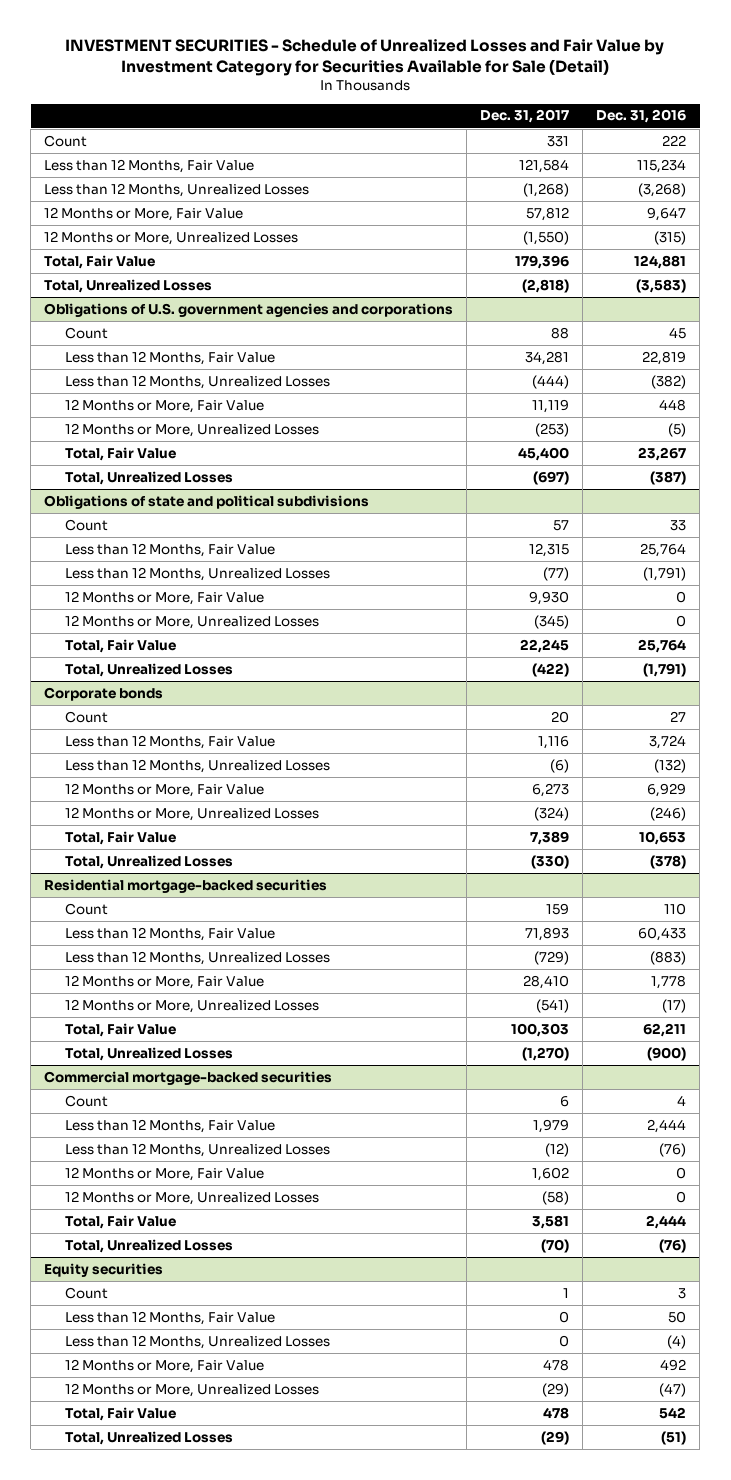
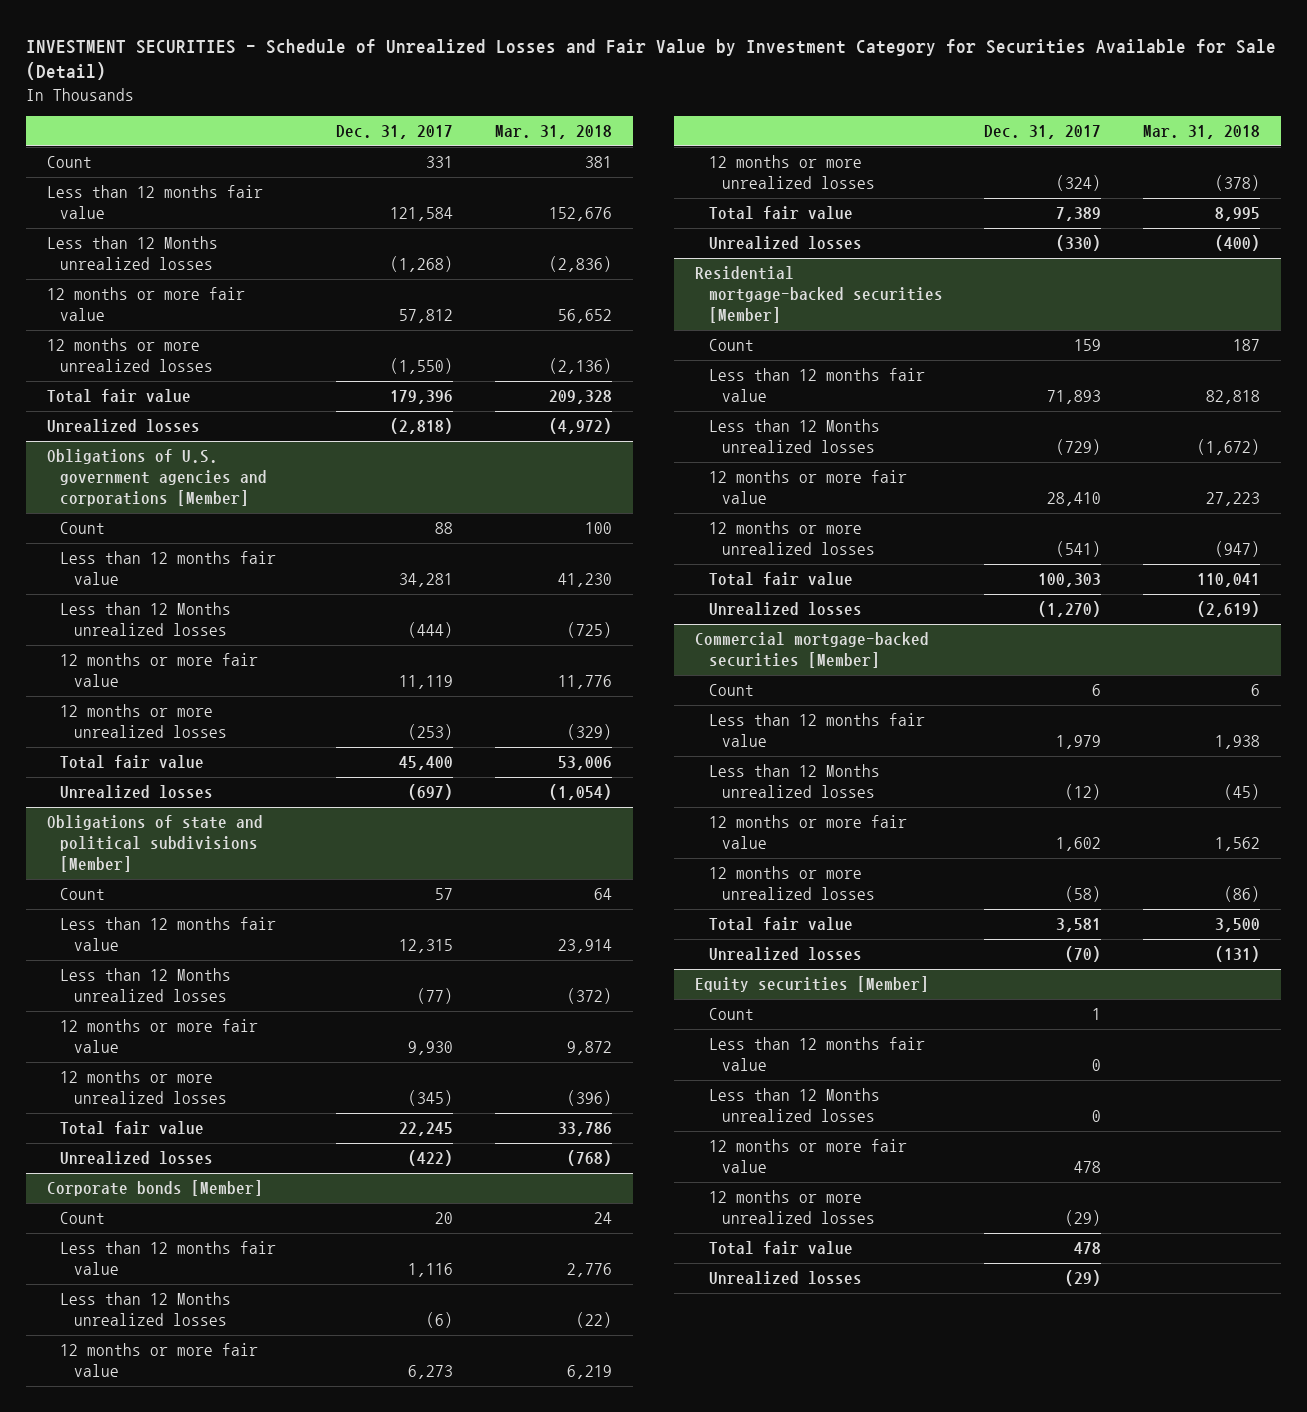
[596,109,687,124] Dec. 31, 2016 -> none
none -> [494,125,612,140] Mar. 31, 2018
[44,158,255,173] Less than 12 Months, Fair Value -> [46,185,263,220] Less than 12 months fair value
[44,182,310,197] Less than 12 Months, Unrealized Losses -> [46,236,218,271] Less than 12 Months unrealized losses
[44,206,244,221] 12 Months or More, Fair Value -> [46,287,245,322] 12 months or more fair value
[44,230,299,245] 12 Months or More, Unrealized Losses -> [46,338,214,373] 12 months or more unrealized losses
[44,254,156,269] Total, Fair Value -> [46,389,191,404] Total fair value
[44,278,213,293] Total, Unrealized Losses -> [46,419,200,433] Unrealized losses
[44,302,454,317] Obligations of U.S. government agencies and corporations -> [46,449,268,506] Obligations of U.S. government agencies and corporations [Member]
[65,350,276,365] Less than 12 Months, Fair Value -> [60,551,277,586] Less than 12 months fair value
[65,374,331,389] Less than 12 Months, Unrealized Losses -> [60,602,232,637] Less than 12 Months unrealized losses
[65,398,265,413] 12 Months or More, Fair Value -> [60,653,259,688] 12 months or more fair value
[65,422,320,437] 12 Months or More, Unrealized Losses -> [60,704,227,739] 12 months or more unrealized losses
[65,446,177,461] Total, Fair Value -> [60,755,205,770] Total fair value
[65,470,234,485] Total, Unrealized Losses -> [60,785,214,799] Unrealized losses
[44,494,370,509] Obligations of state and political subdivisions -> [46,815,263,872] Obligations of state and political subdivisions [Member]
[65,542,276,557] Less than 12 Months, Fair Value -> [60,917,277,952] Less than 12 months fair value
[65,566,331,581] Less than 12 Months, Unrealized Losses -> [60,968,232,1003] Less than 12 Months unrealized losses
[65,590,265,605] 12 Months or More, Fair Value -> [60,1019,259,1054] 12 months or more fair value
[65,614,320,629] 12 Months or More, Unrealized Losses -> [60,1070,227,1105] 12 months or more unrealized losses
[65,638,177,653] Total, Fair Value -> [60,1121,205,1136] Total fair value
[65,662,234,677] Total, Unrealized Losses -> [60,1151,214,1165] Unrealized losses
[44,686,164,701] Corporate bonds -> [46,1180,263,1197] Corporate bonds [Member]
[65,734,276,749] Less than 12 Months, Fair Value -> [60,1241,277,1276] Less than 12 months fair value
[65,758,331,773] Less than 12 Months, Unrealized Losses -> [60,1292,232,1327] Less than 12 Months unrealized losses
[65,782,265,797] 12 Months or More, Fair Value -> [60,1343,259,1378] 12 months or more fair value
[65,806,320,821] 12 Months or More, Unrealized Losses -> [708,155,876,190] 12 months or more unrealized losses
[65,830,177,845] Total, Fair Value -> [708,206,853,221] Total fair value
[65,854,234,869] Total, Unrealized Losses -> [708,236,862,250] Unrealized losses
[44,878,328,893] Residential mortgage-backed securities -> [695,266,943,323] Residential mortgage-backed securities [Member]
[65,926,276,941] Less than 12 Months, Fair Value -> [708,368,925,403] Less than 12 months fair value
[65,950,331,965] Less than 12 Months, Unrealized Losses -> [708,419,880,454] Less than 12 Months unrealized losses
[65,974,265,989] 12 Months or More, Fair Value -> [708,470,907,505] 12 months or more fair value
[65,998,320,1013] 12 Months or More, Unrealized Losses -> [708,521,876,556] 12 months or more unrealized losses
[65,1022,177,1037] Total, Fair Value -> [708,572,853,587] Total fair value
[65,1046,234,1061] Total, Unrealized Losses -> [708,602,862,616] Unrealized losses
[44,1070,333,1085] Commercial mortgage-backed securities -> [695,632,930,669] Commercial mortgage-backed securities [Member]
[65,1118,276,1133] Less than 12 Months, Fair Value -> [708,713,925,748] Less than 12 months fair value
[65,1142,331,1157] Less than 12 Months, Unrealized Losses -> [708,764,880,799] Less than 12 Months unrealized losses
[65,1166,265,1181] 12 Months or More, Fair Value -> [708,815,907,850] 12 months or more fair value
[65,1190,320,1205] 12 Months or More, Unrealized Losses -> [708,866,876,901] 12 months or more unrealized losses
[65,1214,177,1229] Total, Fair Value -> [708,917,853,932] Total fair value
[65,1238,234,1253] Total, Unrealized Losses -> [708,947,862,961] Unrealized losses
[44,1262,164,1277] Equity securities -> [695,976,930,993] Equity securities [Member]
[65,1310,276,1325] Less than 12 Months, Fair Value -> [708,1037,925,1072] Less than 12 months fair value
[65,1334,331,1349] Less than 12 Months, Unrealized Losses -> [708,1088,880,1123] Less than 12 Months unrealized losses
[65,1358,265,1373] 12 Months or More, Fair Value -> [708,1139,907,1174] 12 months or more fair value
[65,1382,320,1397] 12 Months or More, Unrealized Losses -> [708,1190,876,1225] 12 months or more unrealized losses
[65,1406,177,1421] Total, Fair Value -> [708,1241,853,1256] Total fair value
[65,1430,234,1445] Total, Unrealized Losses -> [708,1271,862,1285] Unrealized losses

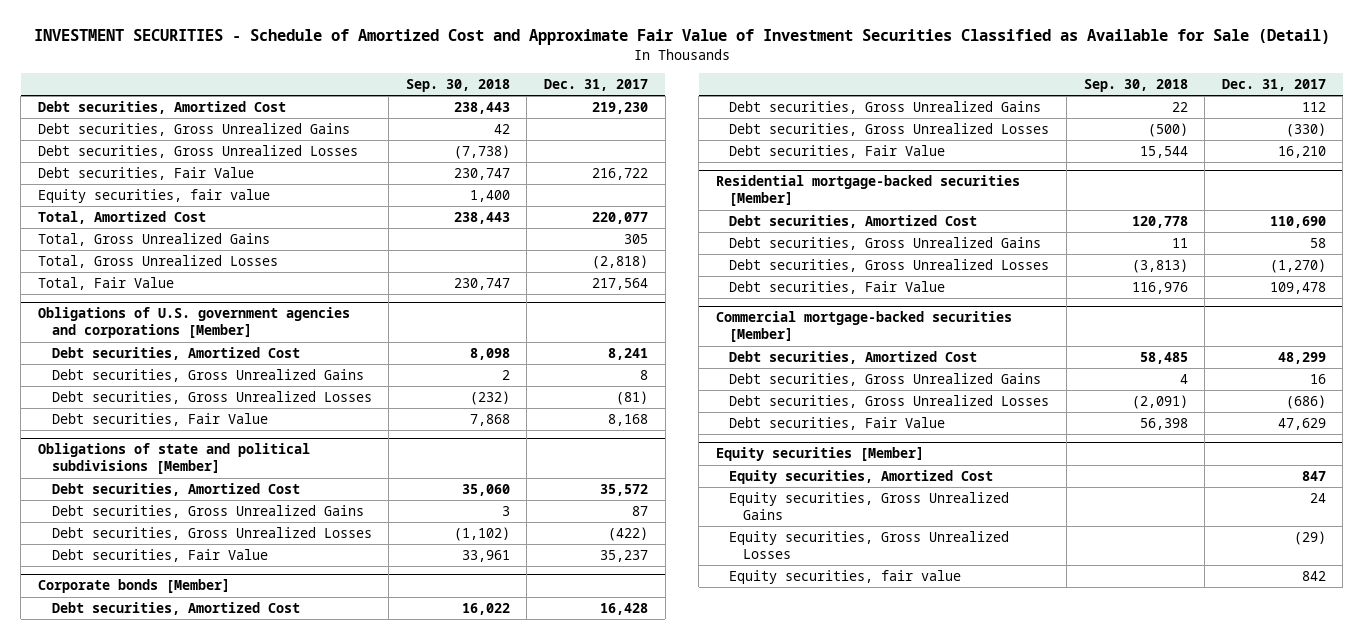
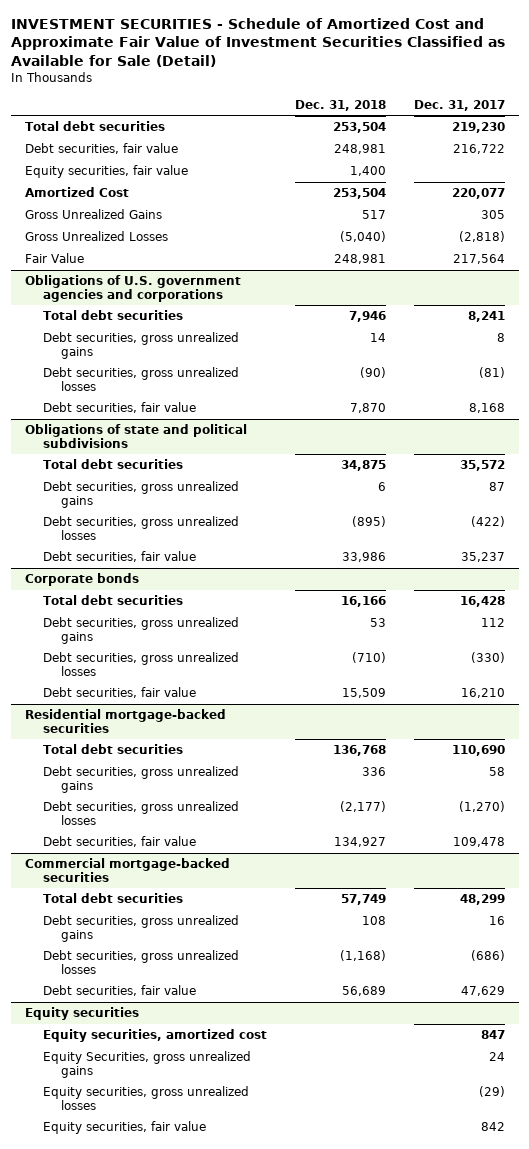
[405,78,510,92] Sep. 30, 2018 -> none
none -> [294,99,386,111] Dec. 31, 2018
[37,122,350,136] Debt securities, Gross Unrealized Gains -> none
[37,144,358,158] Debt securities, Gross Unrealized Losses -> none
[37,100,286,114] Debt securities, Amortized Cost -> [24,121,165,132] Total debt securities
[37,166,254,180] Debt securities, Fair Value -> [24,143,178,155] Debt securities, fair value
[37,210,206,224] Total, Amortized Cost -> [24,187,129,198] Amortized Cost
[37,232,270,246] Total, Gross Unrealized Gains -> [24,209,162,220] Gross Unrealized Gains
[37,254,278,268] Total, Gross Unrealized Losses -> [24,231,168,242] Gross Unrealized Losses
[37,276,174,290] Total, Fair Value -> [24,253,84,264] Fair Value
[37,307,350,339] Obligations of U.S. government agencies and corporations [Member] -> [24,275,241,302] Obligations of U.S. government agencies and corporations
[51,346,300,360] Debt securities, Amortized Cost -> [42,310,183,321] Total debt securities
[51,368,364,382] Debt securities, Gross Unrealized Gains -> [42,332,239,359] Debt securities, gross unrealized gains
[51,390,372,404] Debt securities, Gross Unrealized Losses -> [42,367,239,391] Debt securities, gross unrealized losses
[51,412,268,426] Debt securities, Fair Value -> [42,402,196,414] Debt securities, fair value
[37,443,310,475] Obligations of state and political subdivisions [Member] -> [24,424,247,448] Obligations of state and political subdivisions
[51,482,300,496] Debt securities, Amortized Cost -> [42,459,183,470] Total debt securities
[51,504,364,518] Debt securities, Gross Unrealized Gains -> [42,481,239,508] Debt securities, gross unrealized gains
[51,526,372,540] Debt securities, Gross Unrealized Losses -> [42,516,239,540] Debt securities, gross unrealized losses
[51,548,268,562] Debt securities, Fair Value -> [42,551,196,563] Debt securities, fair value
[37,579,230,594] Corporate bonds [Member] -> [24,573,139,587] Corporate bonds
[51,601,300,615] Debt securities, Amortized Cost -> [42,595,183,606] Total debt securities
[729,100,1042,114] Debt securities, Gross Unrealized Gains -> [42,617,239,644] Debt securities, gross unrealized gains
[729,122,1050,136] Debt securities, Gross Unrealized Losses -> [42,652,239,676] Debt securities, gross unrealized losses
[729,144,946,158] Debt securities, Fair Value -> [42,687,196,699] Debt securities, fair value
[715,175,1020,207] Residential mortgage-backed securities [Member] -> [24,709,226,733] Residential mortgage-backed securities
[729,214,978,228] Debt securities, Amortized Cost -> [42,744,183,755] Total debt securities
[729,236,1042,250] Debt securities, Gross Unrealized Gains -> [42,766,239,793] Debt securities, gross unrealized gains
[729,258,1050,272] Debt securities, Gross Unrealized Losses -> [42,801,239,825] Debt securities, gross unrealized losses
[729,280,946,294] Debt securities, Fair Value -> [42,836,196,848] Debt securities, fair value
[715,311,1012,343] Commercial mortgage-backed securities [Member] -> [24,858,230,882] Commercial mortgage-backed securities
[729,350,978,364] Debt securities, Amortized Cost -> [42,893,183,904] Total debt securities
[729,372,1042,386] Debt securities, Gross Unrealized Gains -> [42,915,239,942] Debt securities, gross unrealized gains
[729,394,1050,408] Debt securities, Gross Unrealized Losses -> [42,950,239,974] Debt securities, gross unrealized losses
[729,416,946,430] Debt securities, Fair Value -> [42,985,196,997] Debt securities, fair value
[715,447,924,462] Equity securities [Member] -> [24,1007,139,1021] Equity securities
[729,469,994,484] Equity securities, Amortized Cost -> [42,1029,267,1043] Equity securities, amortized cost
[729,491,1010,520] Equity securities, Gross Unrealized Gains -> [42,1051,251,1078] Equity Securities, gross unrealized gains
[729,530,1010,559] Equity securities, Gross Unrealized Losses -> [42,1086,249,1110] Equity securities, gross unrealized losses

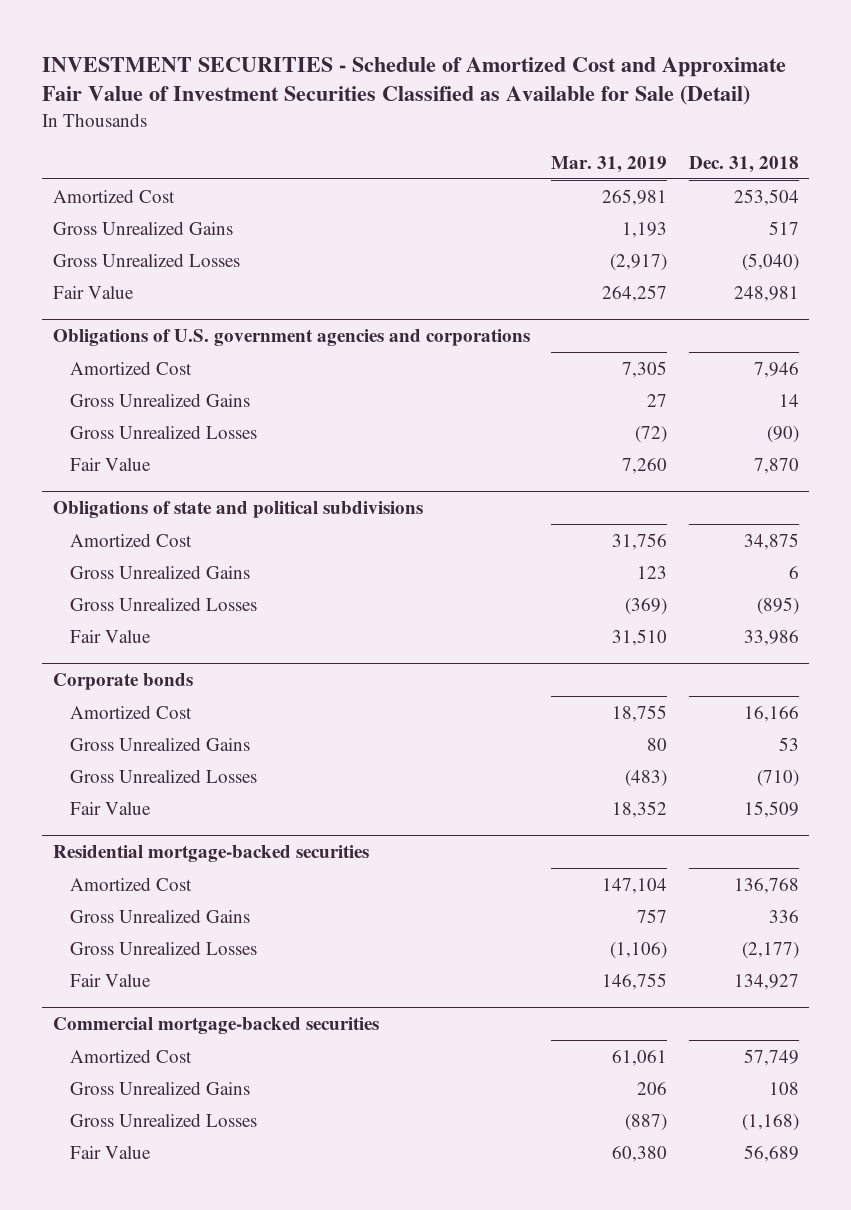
[413,99,505,111] Dec. 31, 2017 -> none
none -> [551,155,668,173] Mar. 31, 2019
[24,121,165,132] Total debt securities -> none
[24,143,178,155] Debt securities, fair value -> none
[24,165,188,179] Equity securities, fair value -> none
[42,310,183,321] Total debt securities -> [69,360,192,375] Amortized Cost
[42,332,239,359] Debt securities, gross unrealized gains -> [69,392,250,407] Gross Unrealized Gains
[42,367,239,391] Debt securities, gross unrealized losses -> [69,424,257,439] Gross Unrealized Losses
[42,402,196,414] Debt securities, fair value -> [69,457,151,471] Fair Value
[42,459,183,470] Total debt securities -> [69,532,192,547] Amortized Cost
[42,481,239,508] Debt securities, gross unrealized gains -> [69,564,250,579] Gross Unrealized Gains
[42,516,239,540] Debt securities, gross unrealized losses -> [69,596,257,611] Gross Unrealized Losses
[42,551,196,563] Debt securities, fair value -> [69,629,151,643] Fair Value
[42,595,183,606] Total debt securities -> [69,704,192,719] Amortized Cost
[42,617,239,644] Debt securities, gross unrealized gains -> [69,736,250,751] Gross Unrealized Gains
[42,652,239,676] Debt securities, gross unrealized losses -> [69,768,257,783] Gross Unrealized Losses
[42,687,196,699] Debt securities, fair value -> [69,801,151,815] Fair Value
[42,744,183,755] Total debt securities -> [69,876,192,891] Amortized Cost
[42,766,239,793] Debt securities, gross unrealized gains -> [69,908,250,923] Gross Unrealized Gains
[42,801,239,825] Debt securities, gross unrealized losses -> [69,940,257,955] Gross Unrealized Losses
[42,836,196,848] Debt securities, fair value -> [69,973,151,987] Fair Value
[24,1007,139,1021] Equity securities -> none
[42,1029,267,1043] Equity securities, amortized cost -> none
[42,1051,251,1078] Equity Securities, gross unrealized gains -> none
[42,1086,249,1110] Equity securities, gross unrealized losses -> none
[42,1121,206,1135] Equity securities, fair value -> none
[42,893,183,904] Total debt securities -> [69,1048,192,1063] Amortized Cost
[42,915,239,942] Debt securities, gross unrealized gains -> [69,1080,250,1095] Gross Unrealized Gains
[42,950,239,974] Debt securities, gross unrealized losses -> [69,1112,257,1127] Gross Unrealized Losses
[42,985,196,997] Debt securities, fair value -> [69,1145,151,1159] Fair Value

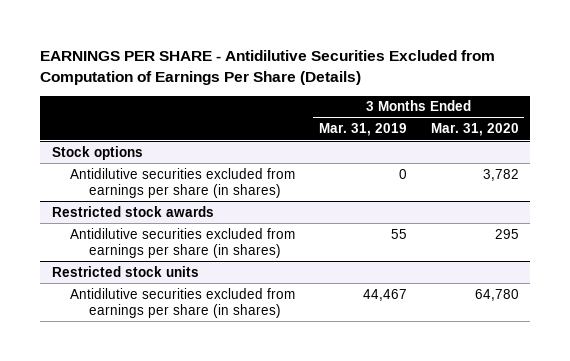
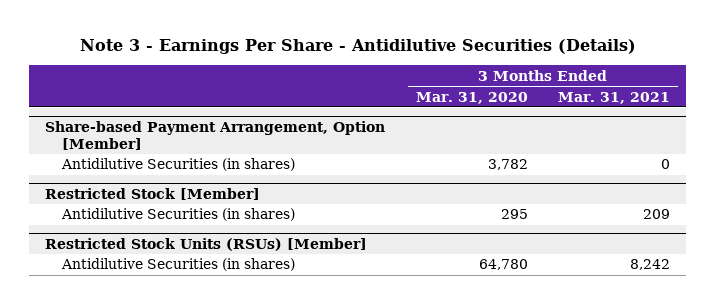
[39,49,495,86] EARNINGS PER SHARE - Antidilutive Securities Excluded from Computation of Earnings Per Share (Details) -> [79,39,636,55] Note 3 - Earnings Per Share - Antidilutive Securities (Details)
[318,123,407,137] Mar. 31, 2019 -> none
none -> [558,91,671,104] Mar. 31, 2021
[51,145,143,160] Stock options -> [44,120,385,150] Share-based Payment Arrangement, Option [Member]
[70,167,296,199] Antidilutive securities excluded from earnings per share (in shares) -> [60,158,295,172] Antidilutive Securities (in shares)
[51,205,214,217] Restricted stock awards -> [44,187,260,200] Restricted Stock [Member]
[70,227,296,259] Antidilutive securities excluded from earnings per share (in shares) -> [60,208,295,222] Antidilutive Securities (in shares)
[51,265,199,277] Restricted stock units -> [44,237,367,251] Restricted Stock Units (RSUs) [Member]
[70,287,296,319] Antidilutive securities excluded from earnings per share (in shares) -> [60,258,295,272] Antidilutive Securities (in shares)

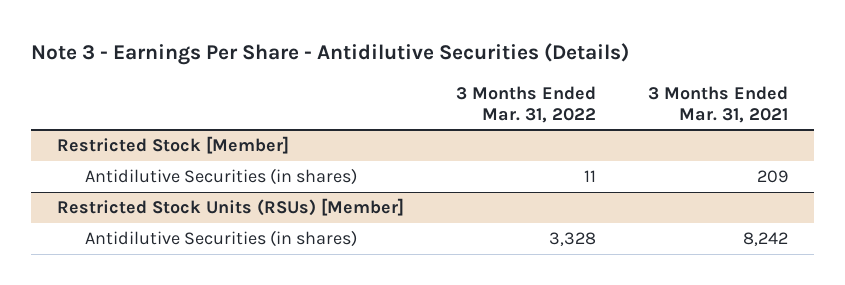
[415,91,528,104] Mar. 31, 2020 -> none
none -> [456,85,597,123] 3 Months Ended Mar. 31, 2022
[44,120,385,150] Share-based Payment Arrangement, Option [Member] -> none
[60,158,295,172] Antidilutive Securities (in shares) -> none

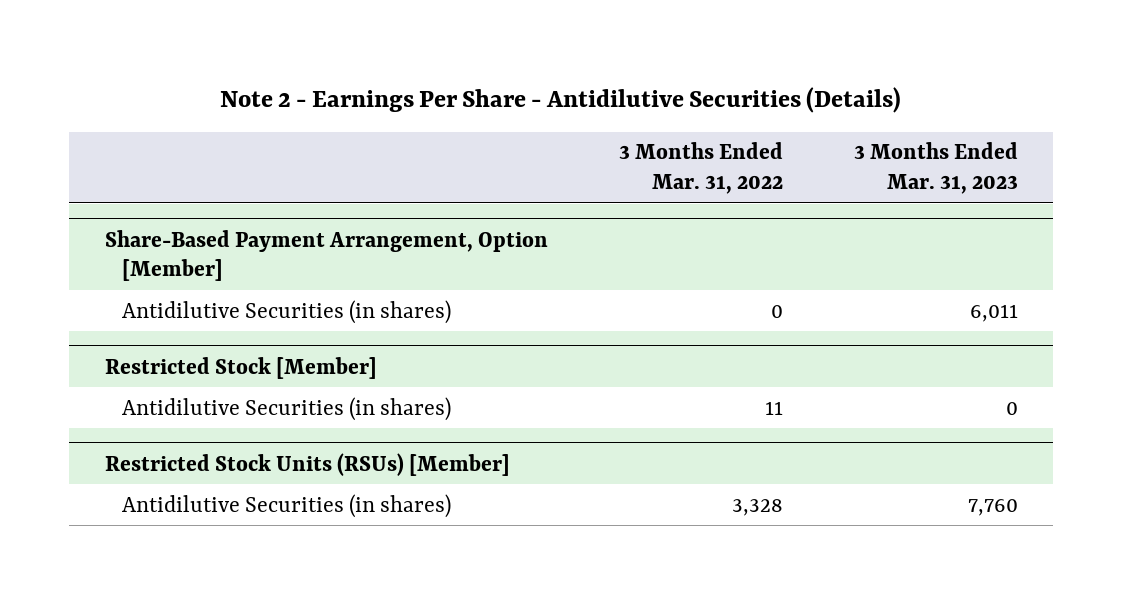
[31,43,630,66] Note 3 - Earnings Per Share - Antidilutive Securities (Details) -> [220,87,902,114] Note 2 - Earnings Per Share - Antidilutive Securities (Details)
[648,85,789,123] 3 Months Ended Mar. 31, 2021 -> none
none -> [853,142,1018,195] 3 Months Ended Mar. 31, 2023
none -> [104,229,548,282] Share-Based Payment Arrangement, Option [Member]
none -> [122,299,452,324] Antidilutive Securities (in shares)

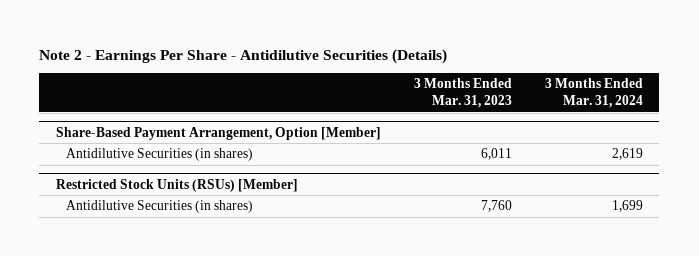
[618,142,783,195] 3 Months Ended Mar. 31, 2022 -> none
none -> [544,78,643,109] 3 Months Ended Mar. 31, 2024
[104,356,377,379] Restricted Stock [Member] -> none
[122,396,452,421] Antidilutive Securities (in shares) -> none

